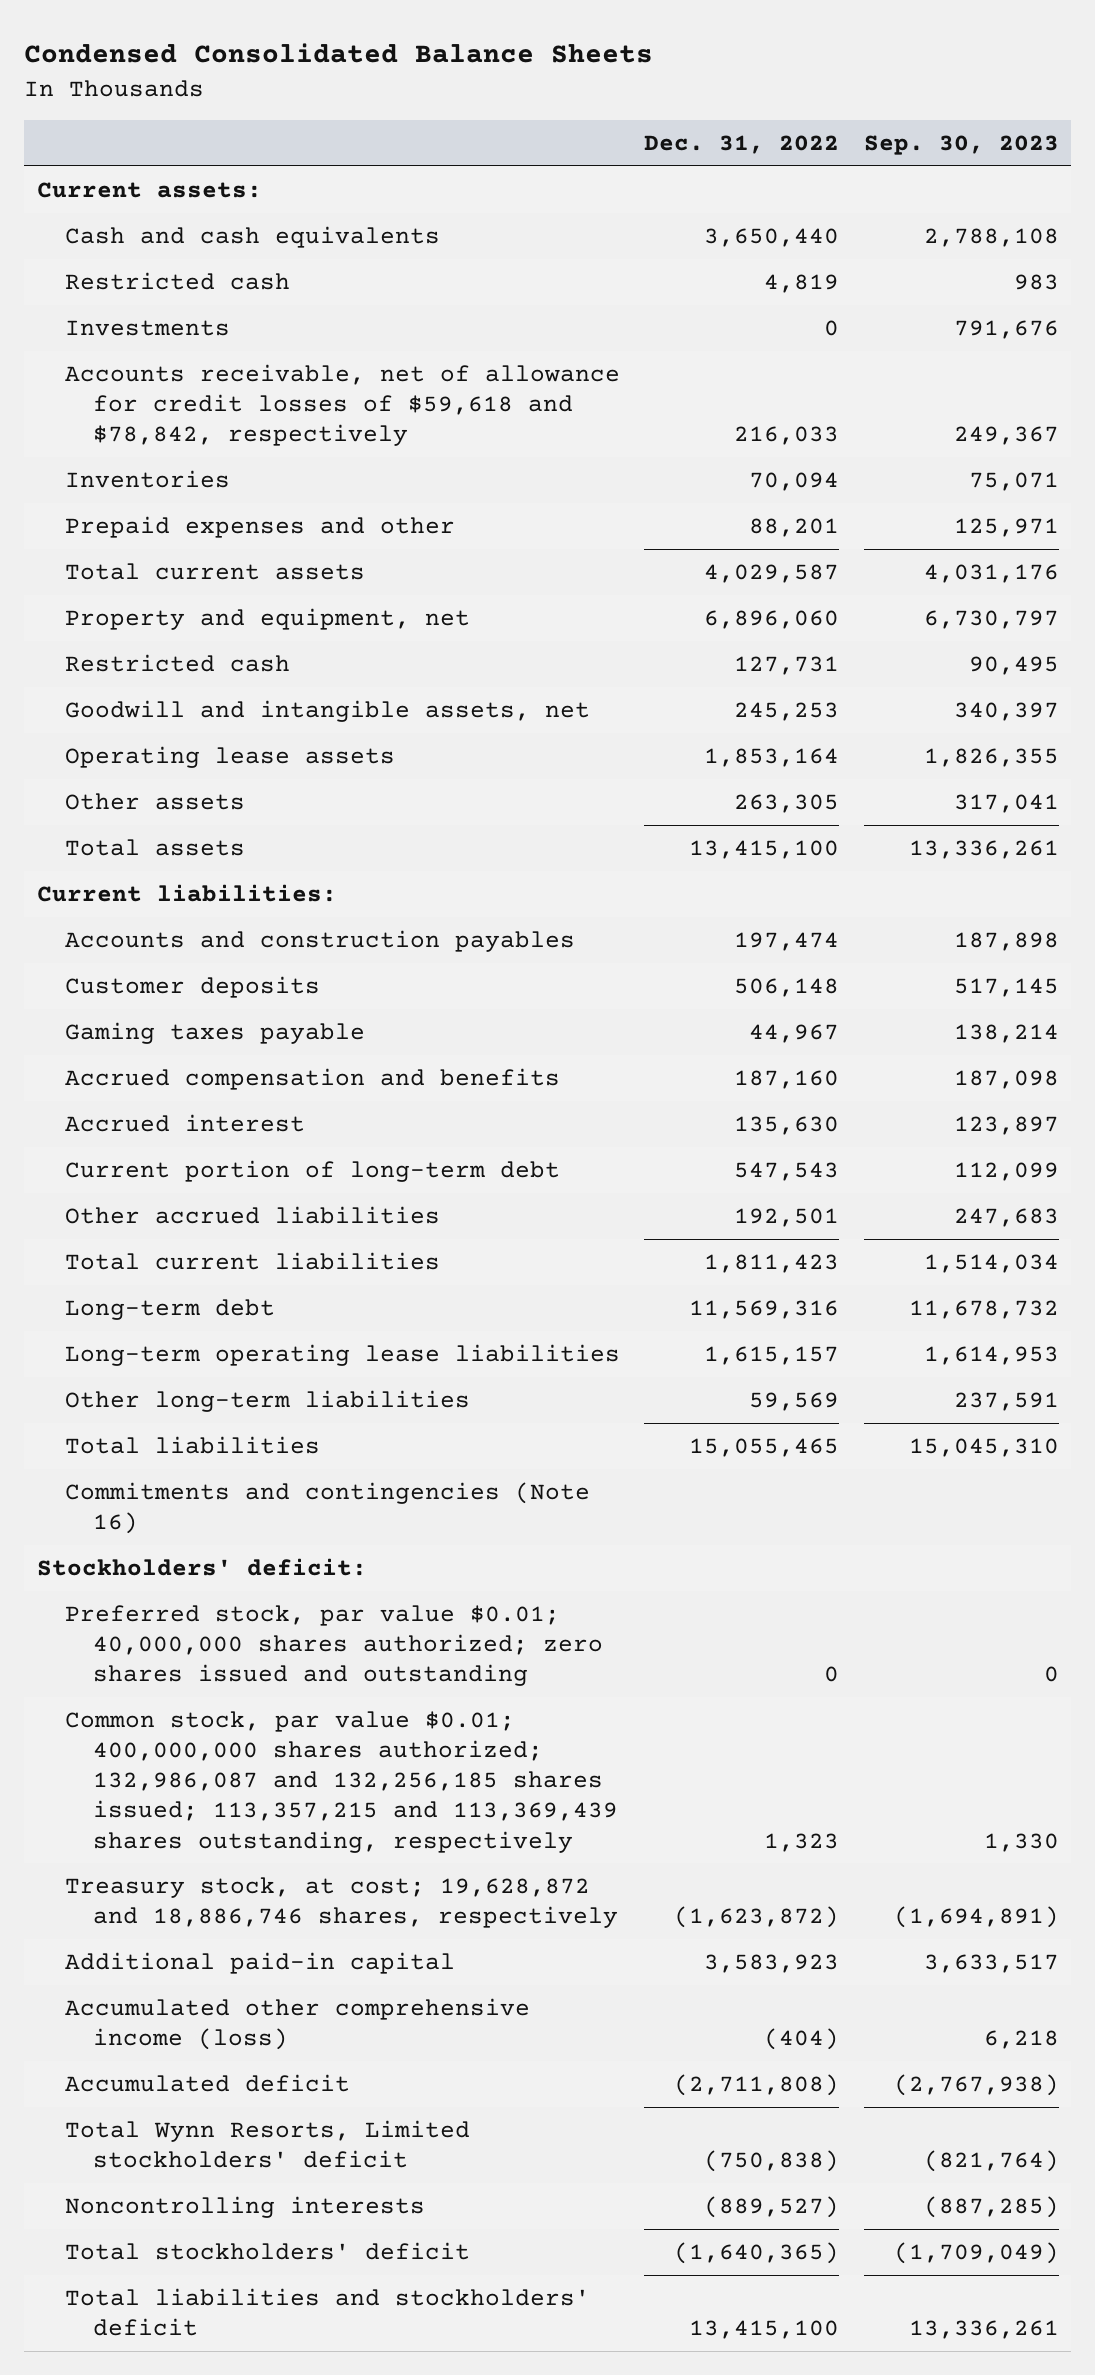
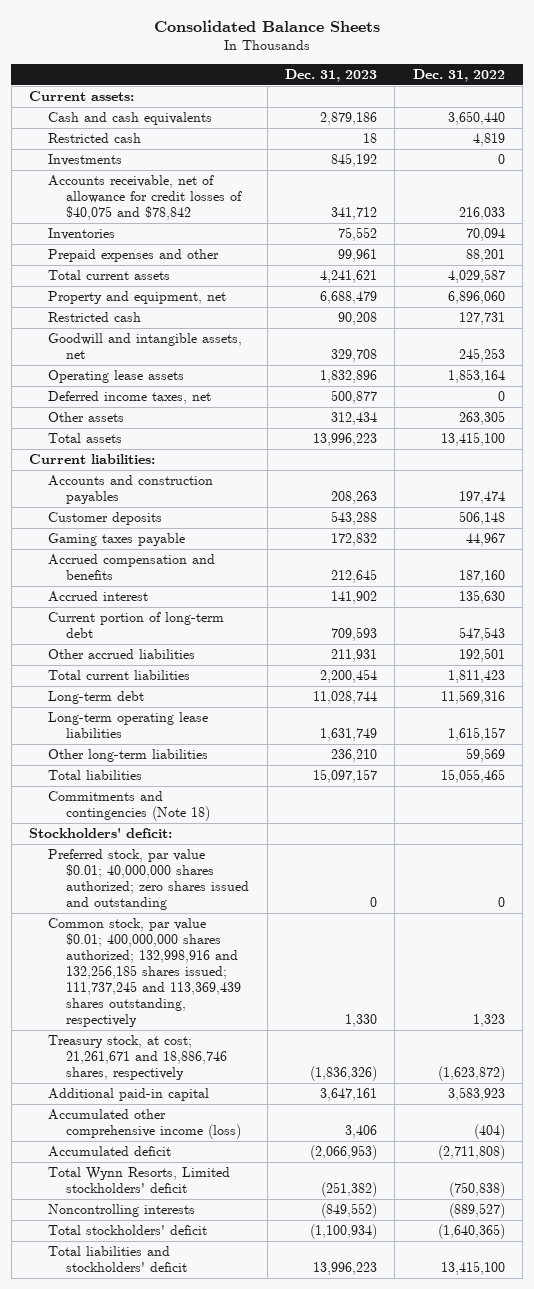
[24,43,654,64] Condensed Consolidated Balance Sheets -> [154,20,381,33] Consolidated Balance Sheets
[863,135,1059,156] Sep. 30, 2023 -> none
none -> [285,68,378,82] Dec. 31, 2023
[64,363,620,447] Accounts receivable, net of allowance for credit losses of $59,618 and $78,842, respectively -> [47,175,243,221] Accounts receivable, net of allowance for credit losses of $40,075 and $78,842
none -> [47,391,211,405] Deferred income taxes, net
[64,1481,590,1535] Commitments and contingencies (Note 16) -> [47,791,211,822] Commitments and contingencies (Note 18)
[64,1710,618,1853] Common stock, par value $0.01; 400,000,000 shares authorized; 132,986,087 and 132,256,185 shares issued; 113,357,215 and 113,369,439 shares outstanding, respectively -> [47,918,242,1027] Common stock, par value $0.01; 400,000,000 shares authorized; 132,998,916 and 132,256,185 shares issued; 111,737,245 and 113,369,439 shares outstanding, respectively
[64,1876,618,1929] Treasury stock, at cost; 19,628,872 and 18,886,746 shares, respectively -> [47,1035,228,1081] Treasury stock, at cost; 21,261,671 and 18,886,746 shares, respectively

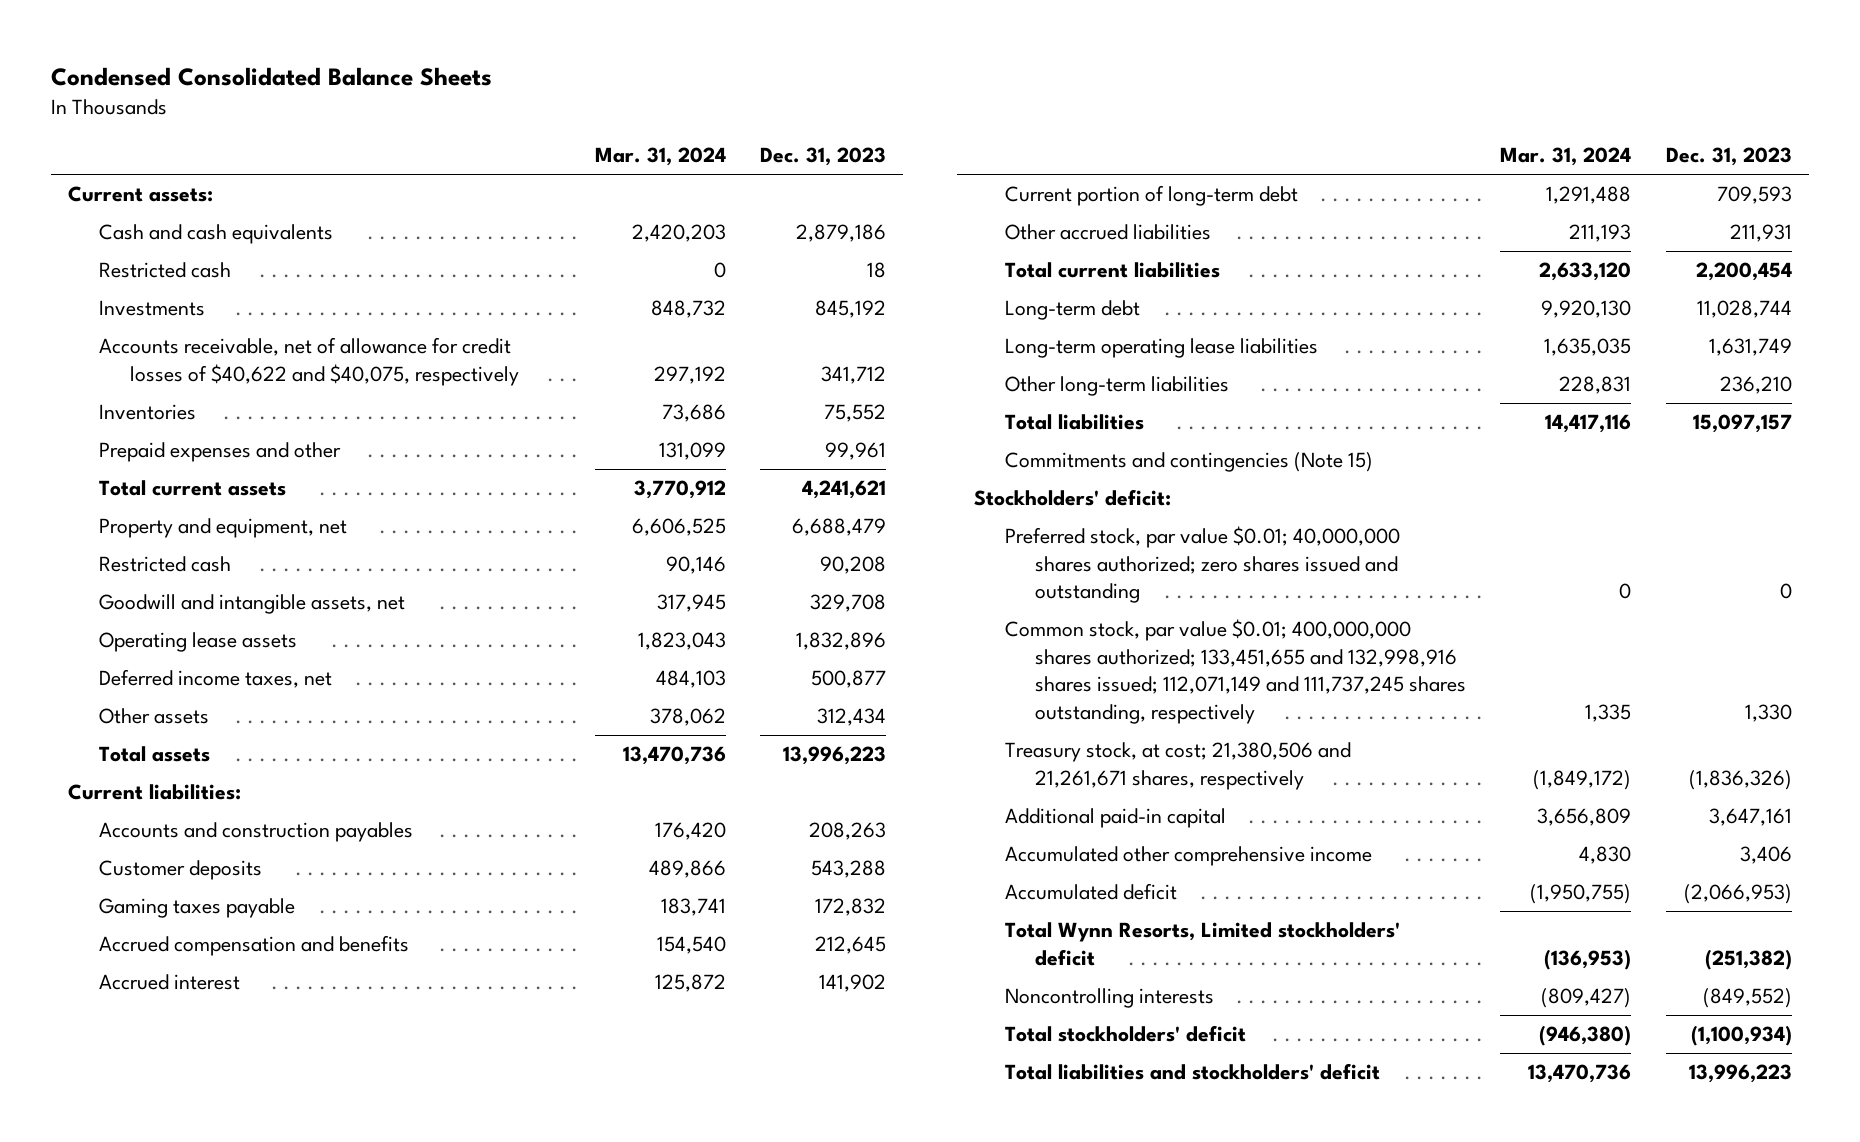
[154,20,381,33] Consolidated Balance Sheets -> [51,67,493,87] Condensed Consolidated Balance Sheets
[412,68,505,82] Dec. 31, 2022 -> none
none -> [594,147,726,167] Mar. 31, 2024
[47,175,243,221] Accounts receivable, net of allowance for credit losses of $40,075 and $78,842 -> [99,337,519,386] Accounts receivable, net of allowance for credit losses of $40,622 and $40,075, respectively
[47,791,211,822] Commitments and contingencies (Note 18) -> [1004,452,1373,473] Commitments and contingencies (Note 15)
[47,918,242,1027] Common stock, par value $0.01; 400,000,000 shares authorized; 132,998,916 and 132,256,185 shares issued; 111,737,245 and 113,369,439 shares outstanding, respectively -> [1004,619,1467,724] Common stock, par value $0.01; 400,000,000 shares authorized; 133,451,655 and 132,998,916 shares issued; 112,071,149 and 111,737,245 shares outstanding, respectively
[47,1035,228,1081] Treasury stock, at cost; 21,261,671 and 18,886,746 shares, respectively -> [1004,742,1351,790] Treasury stock, at cost; 21,380,506 and 21,261,671 shares, respectively
[47,1109,242,1140] Accumulated other comprehensive income (loss) -> [1004,846,1372,867] Accumulated other comprehensive income

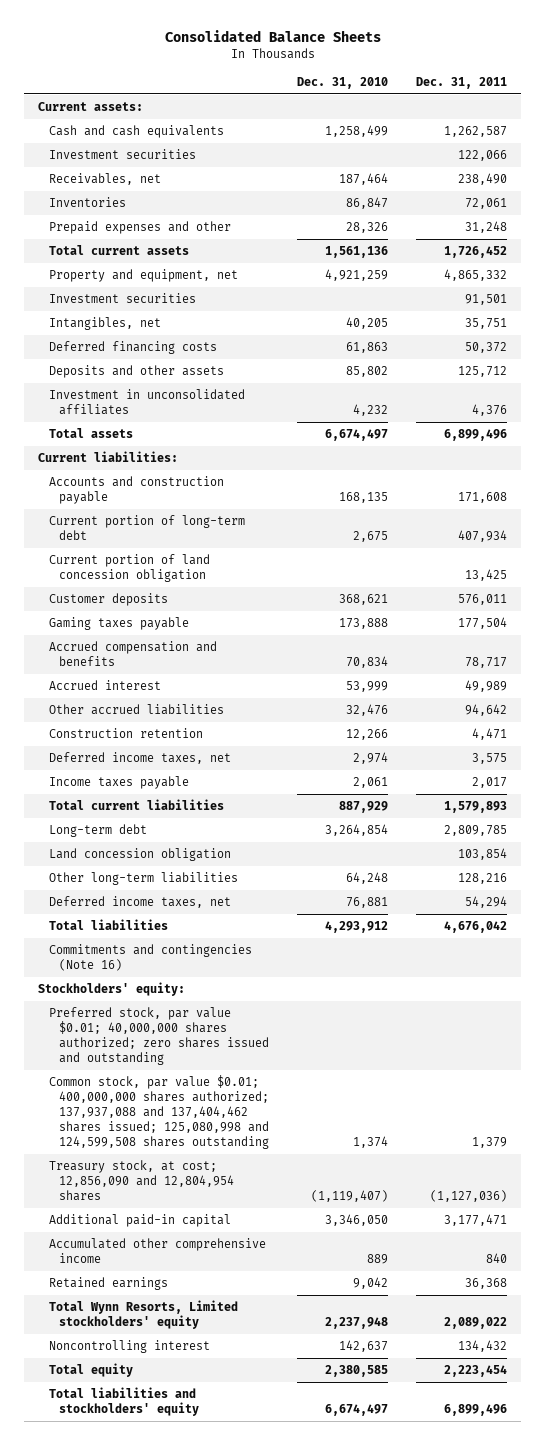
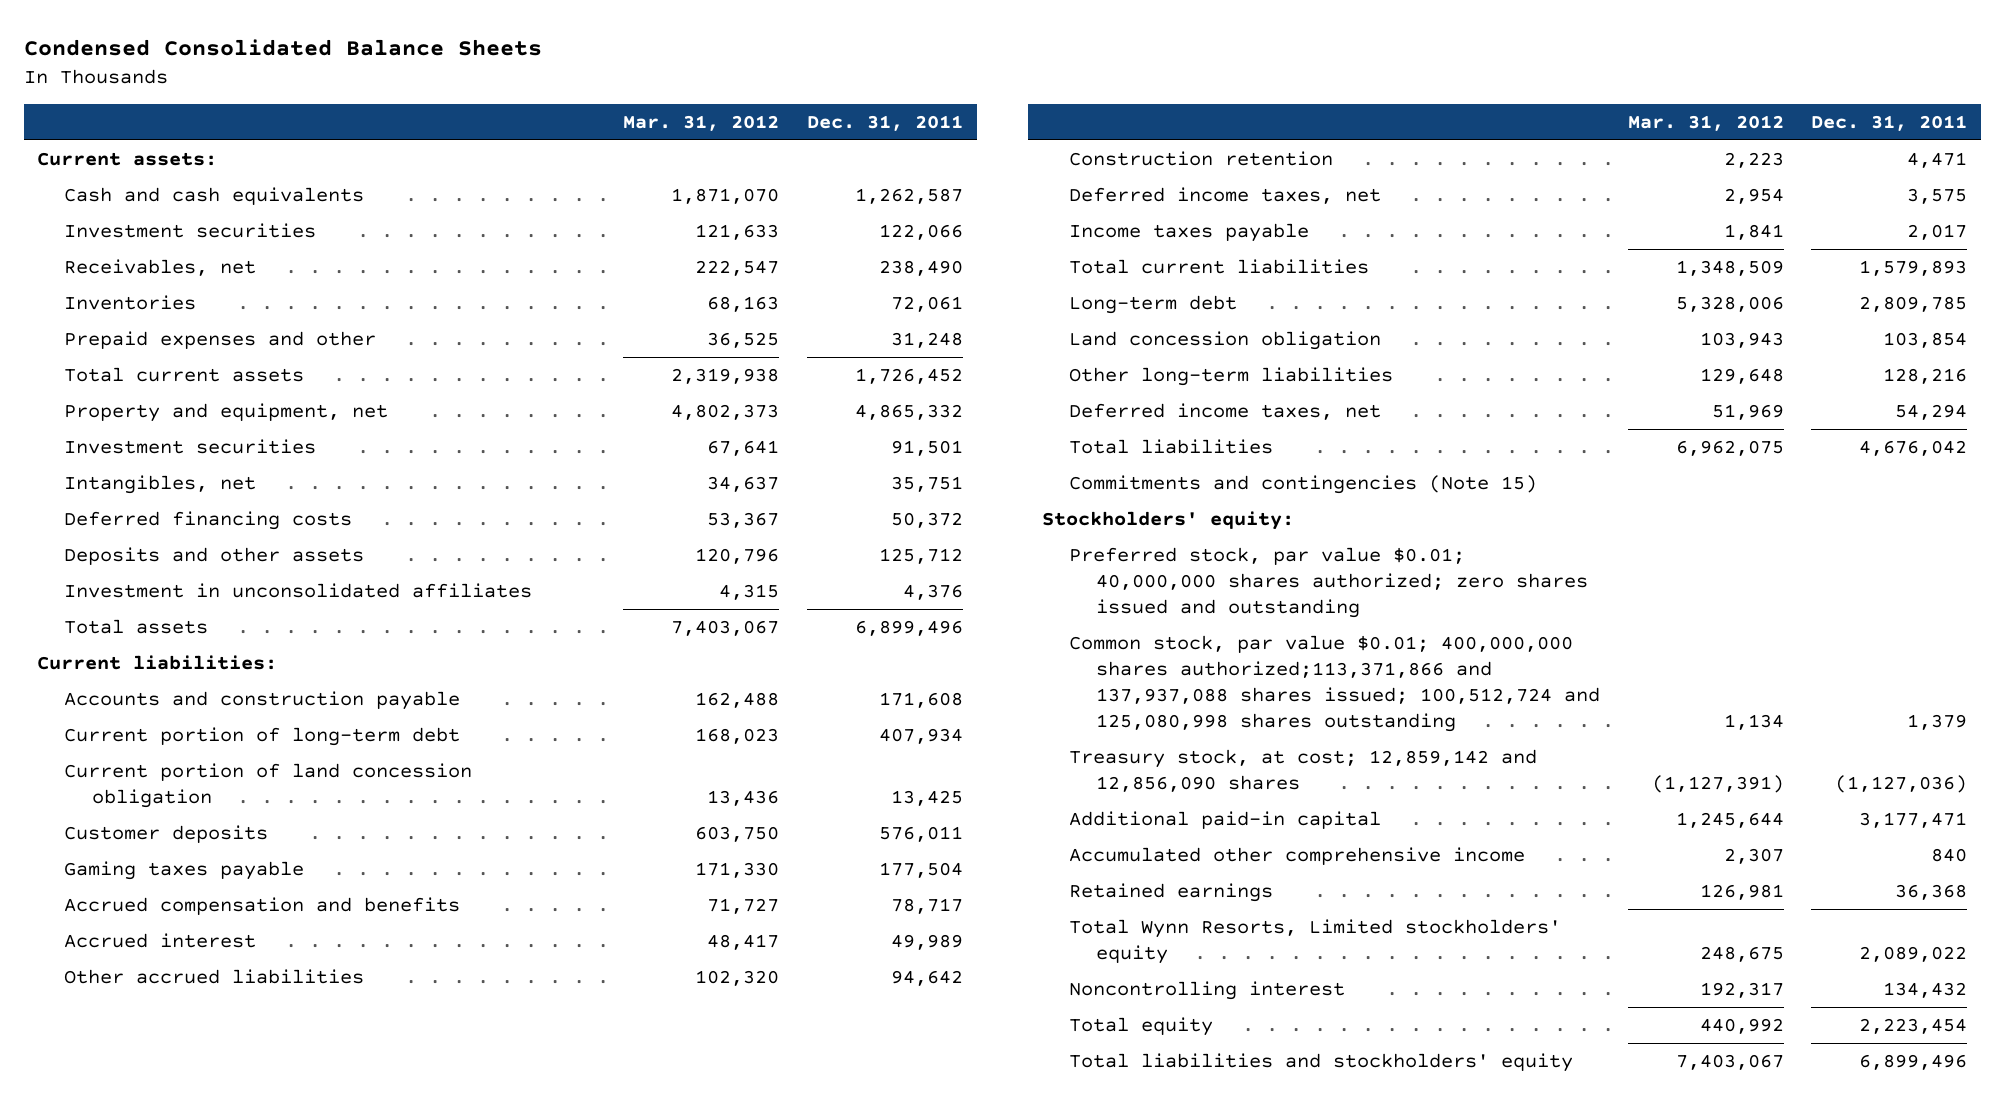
[164,30,381,43] Consolidated Balance Sheets -> [23,39,542,57] Condensed Consolidated Balance Sheets
[297,76,389,89] Dec. 31, 2010 -> none
none -> [623,114,780,131] Mar. 31, 2012
[48,944,252,972] Commitments and contingencies (Note 16) -> [1068,475,1537,495] Commitments and contingencies (Note 15)
[48,1075,269,1150] Common stock, par value $0.01; 400,000,000 shares authorized; 137,937,088 and 137,404,462 shares issued; 125,080,998 and 124,599,508 shares outstanding -> [1068,635,1600,733] Common stock, par value $0.01; 400,000,000 shares authorized;113,371,866 and 137,937,088 shares issued; 100,512,724 and 125,080,998 shares outstanding
[48,1160,234,1202] Treasury stock, at cost; 12,856,090 and 12,804,954 shares -> [1068,749,1537,793] Treasury stock, at cost; 12,859,142 and 12,856,090 shares

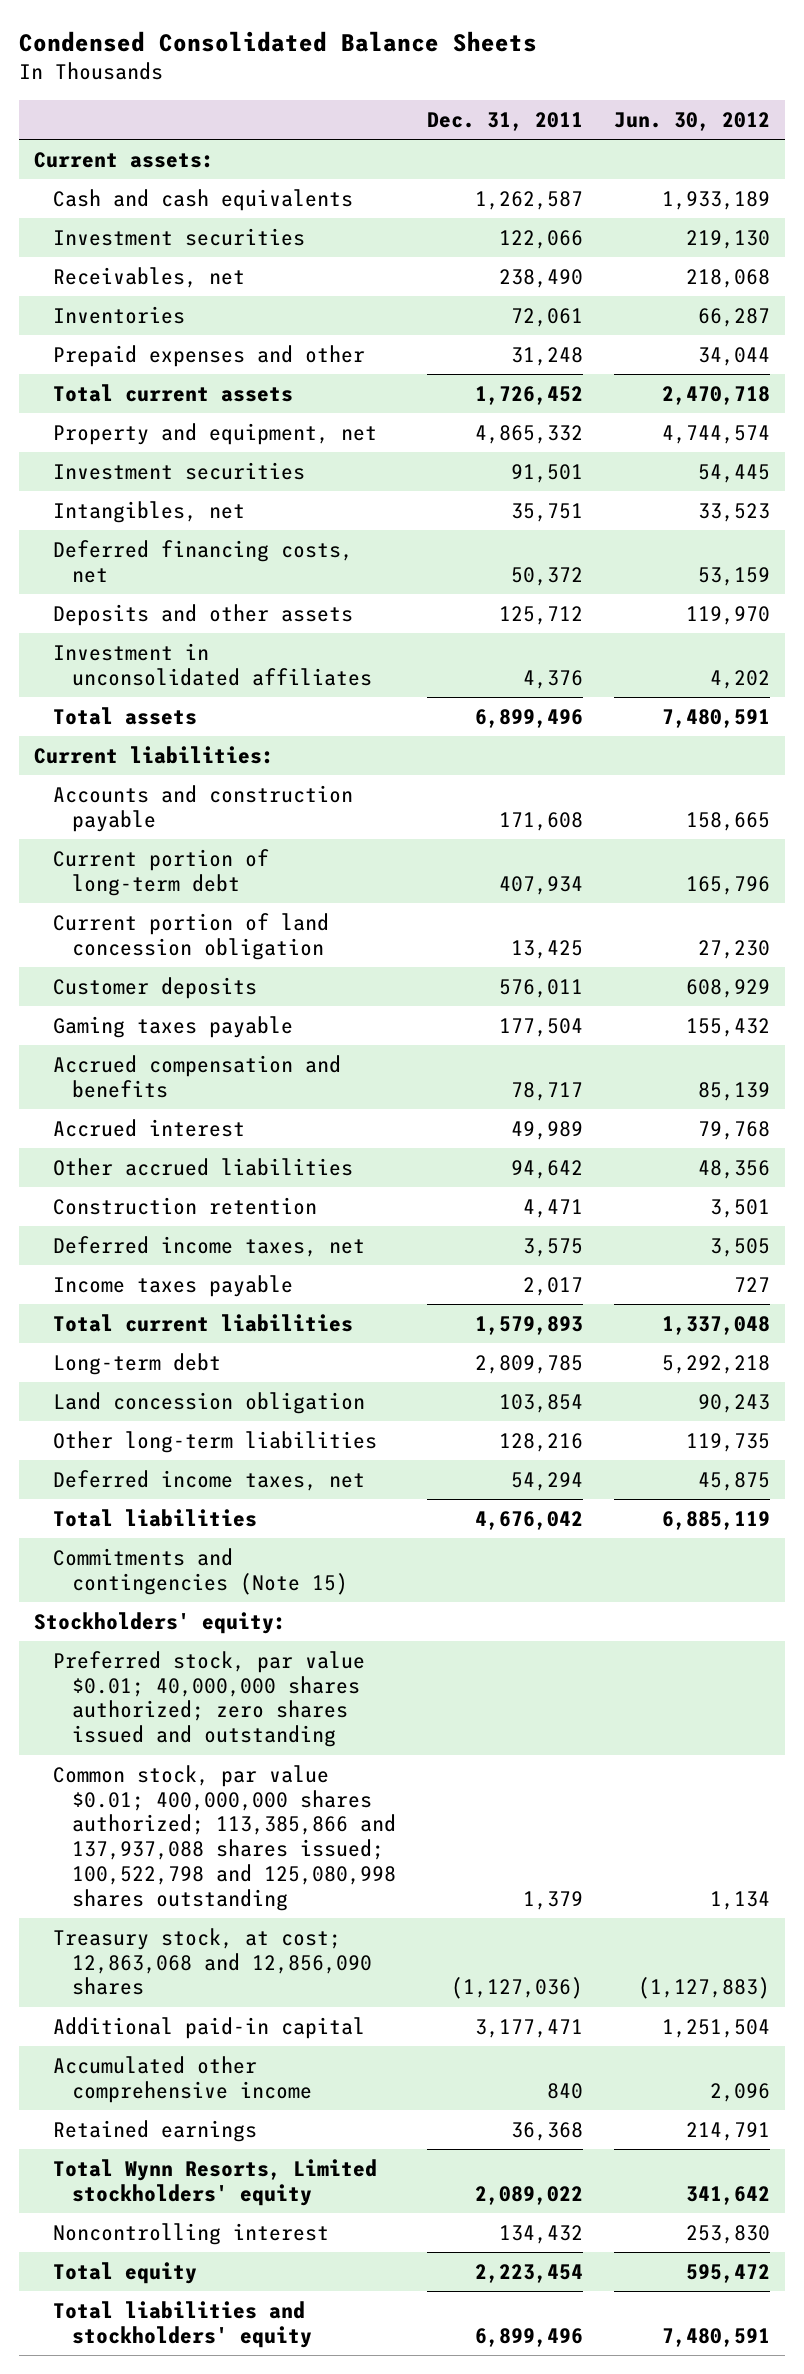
[623,114,780,131] Mar. 31, 2012 -> none
none -> [613,112,770,132] Jun. 30, 2012
[64,511,353,531] Deferred financing costs -> [53,539,354,583] Deferred financing costs, net
[1068,635,1600,733] Common stock, par value $0.01; 400,000,000 shares authorized;113,371,866 and 137,937,088 shares issued; 100,512,724 and 125,080,998 shares outstanding -> [53,1764,396,1912] Common stock, par value $0.01; 400,000,000 shares authorized; 113,385,866 and 137,937,088 shares issued; 100,522,798 and 125,080,998 shares outstanding
[1068,749,1537,793] Treasury stock, at cost; 12,859,142 and 12,856,090 shares -> [53,1927,372,1996] Treasury stock, at cost; 12,863,068 and 12,856,090 shares

